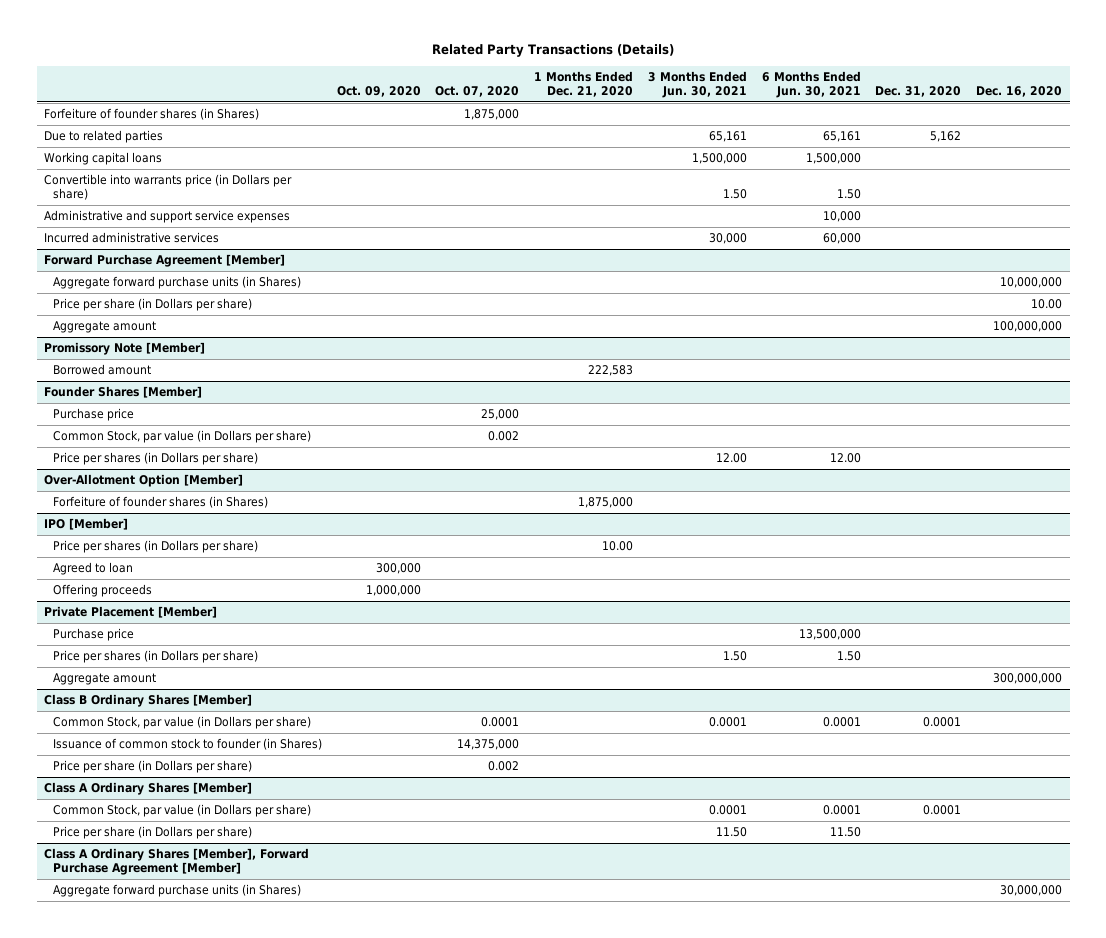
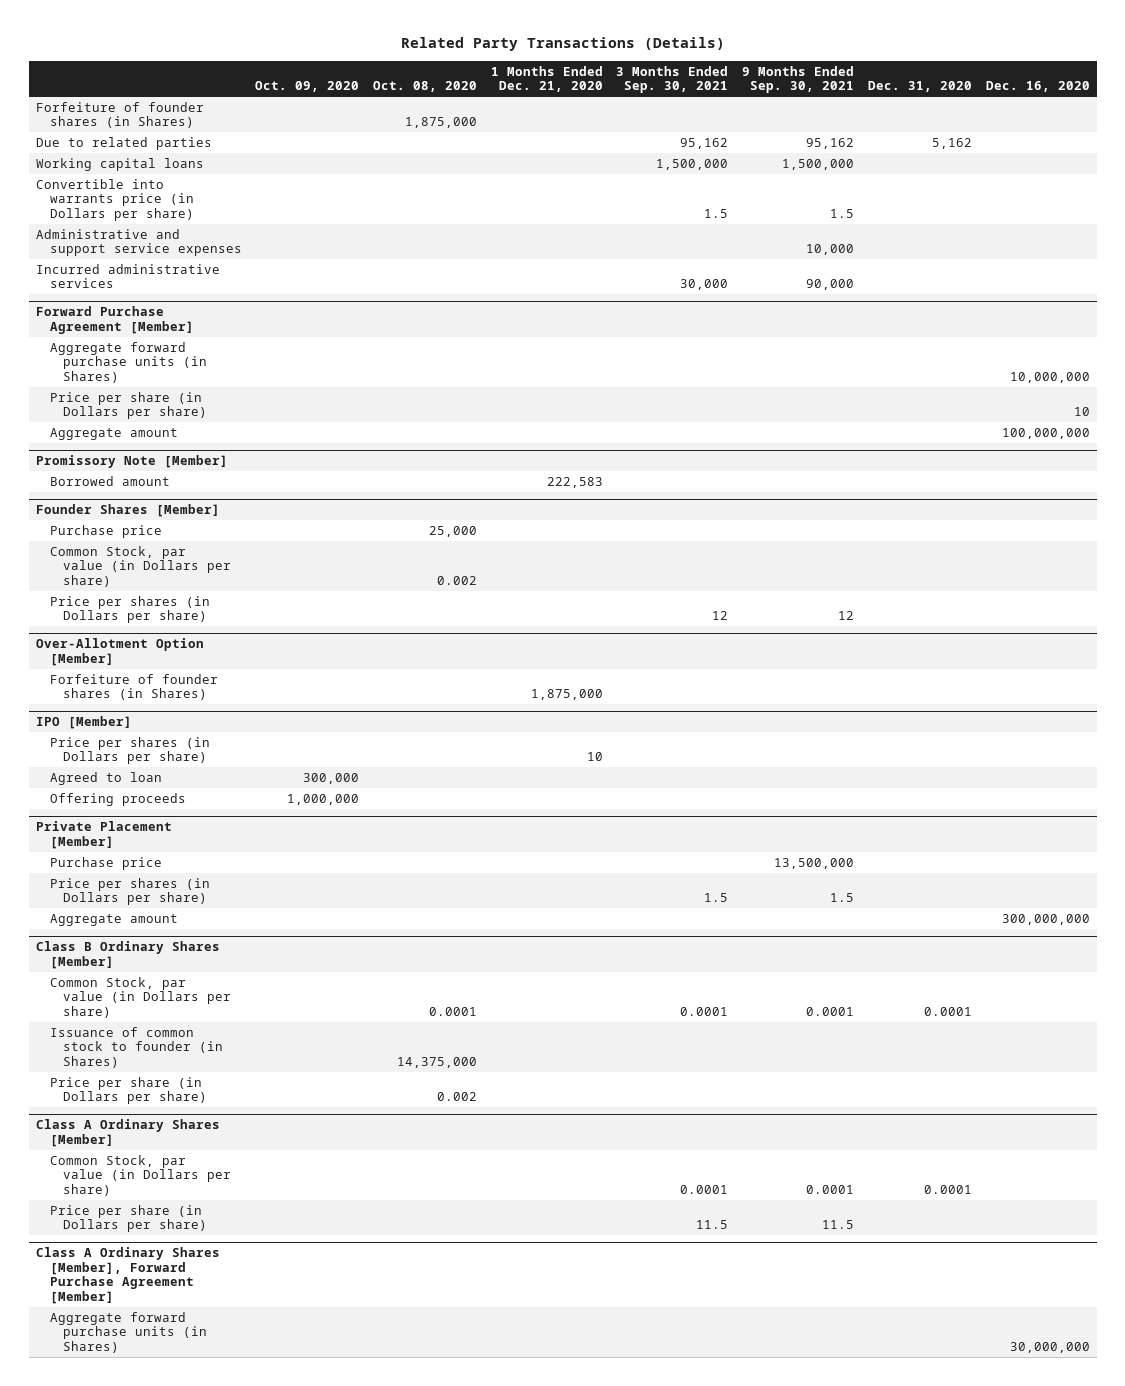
[435,86,520,98] Oct. 07, 2020 -> none
[647,70,747,99] 3 Months Ended Jun. 30, 2021 -> none
[761,70,861,99] 6 Months Ended Jun. 30, 2021 -> none
none -> [372,81,477,93] Oct. 08, 2020
none -> [616,65,729,94] 3 Months Ended Sep. 30, 2021
none -> [742,65,855,94] 9 Months Ended Sep. 30, 2021
[1031,299,1063,310] 10.00 -> [1073,407,1090,417] 10
[602,541,634,552] 10.00 -> [586,752,603,762] 10

